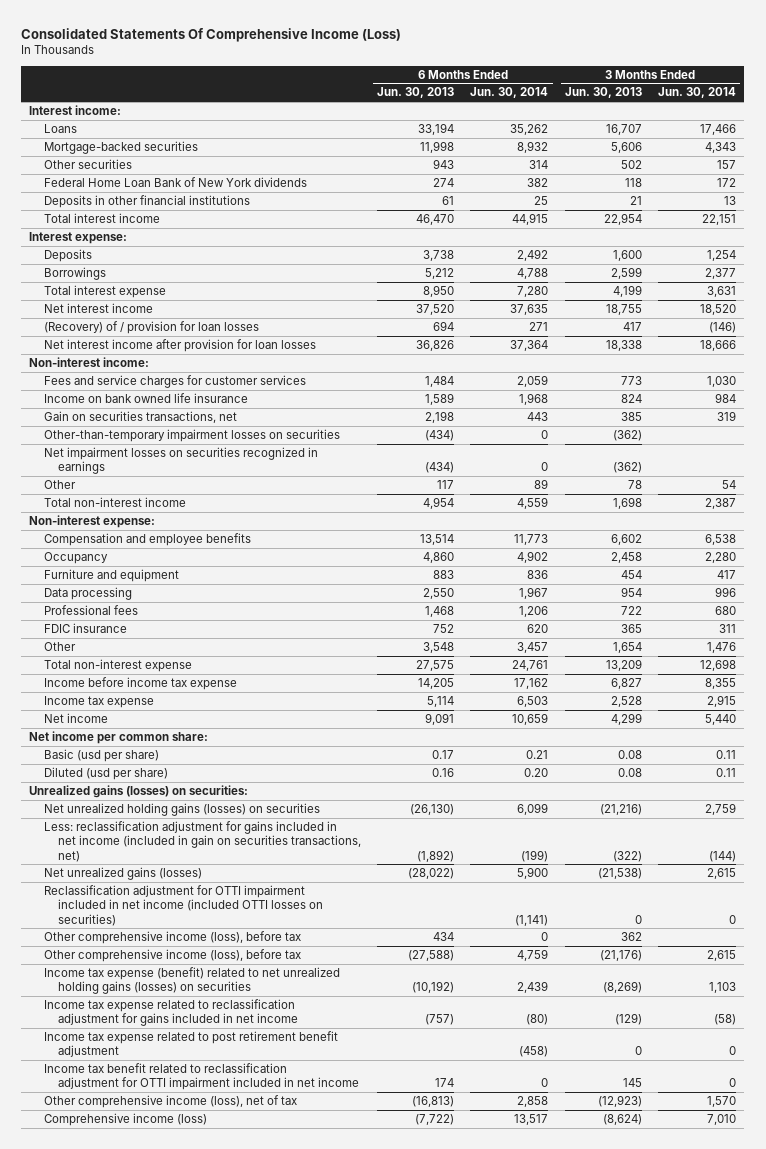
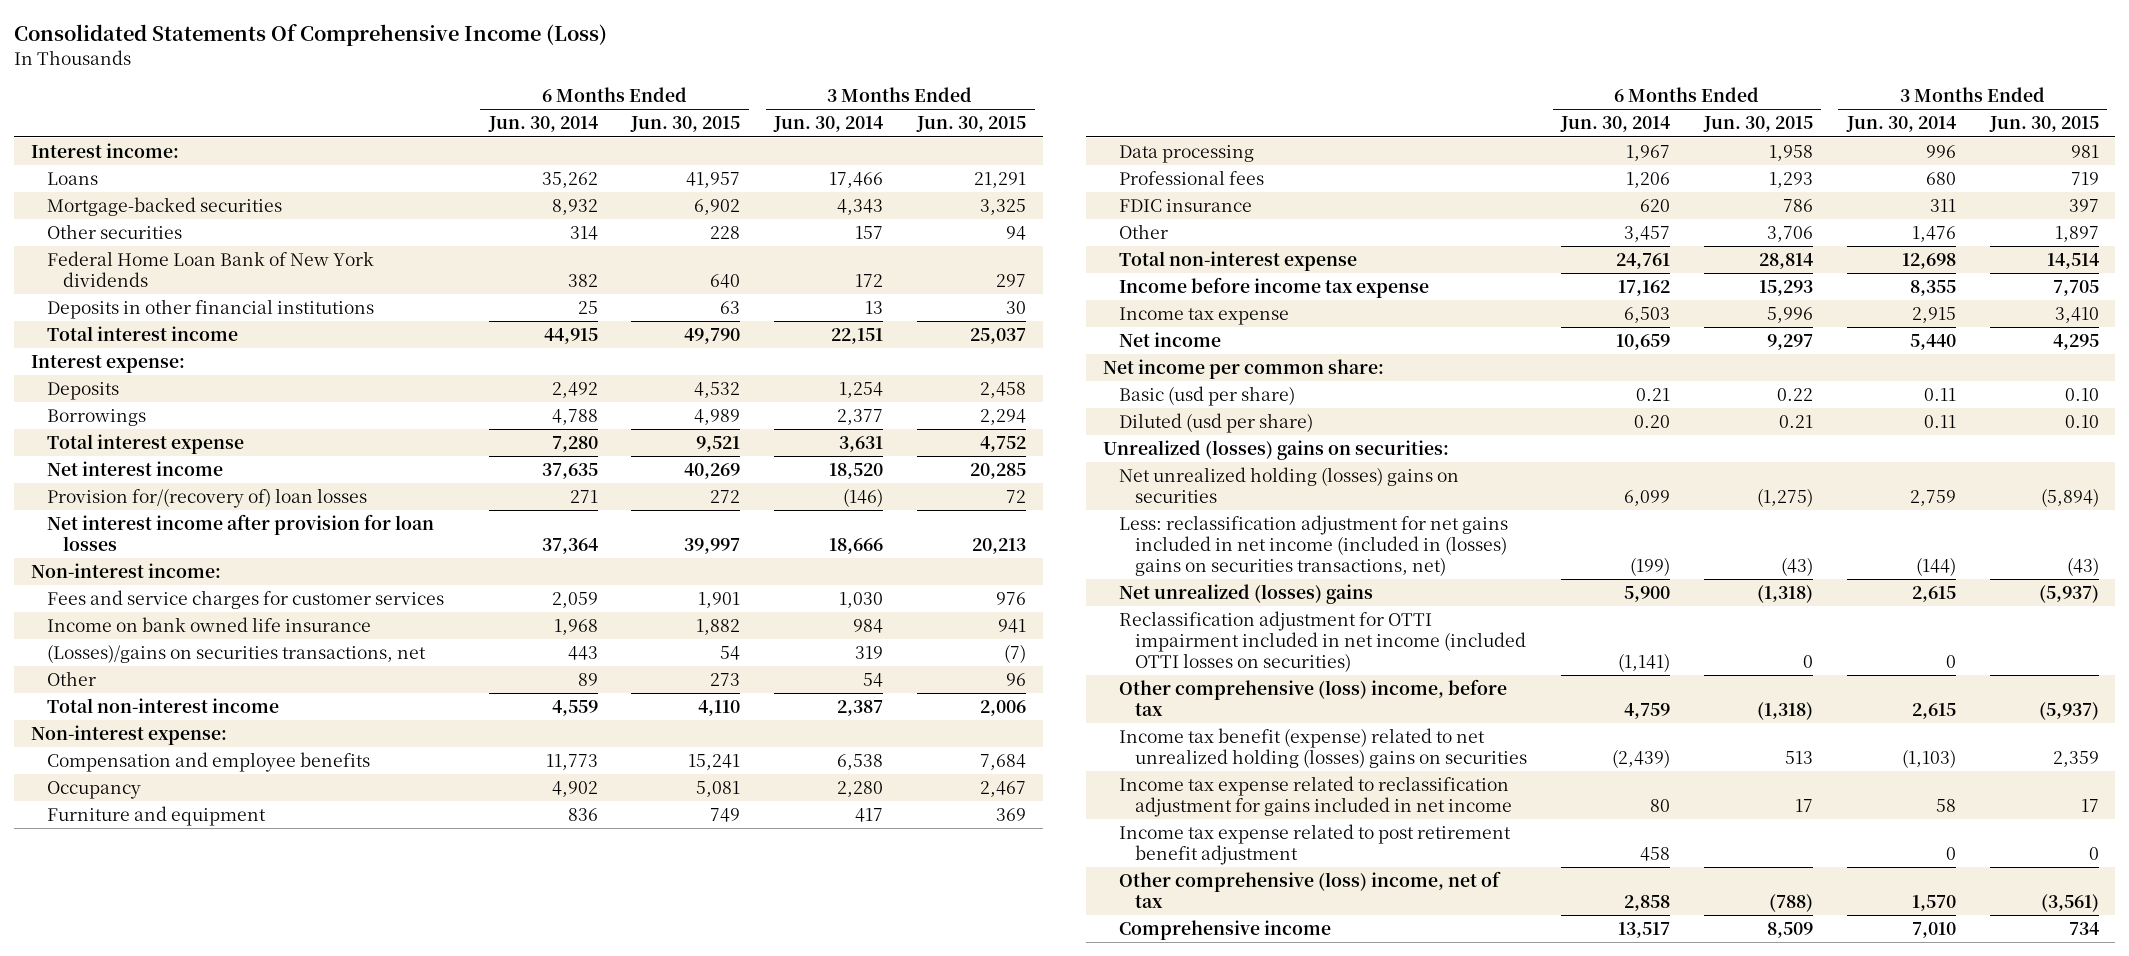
[377,87,455,99] Jun. 30, 2013 -> none
[564,87,642,99] Jun. 30, 2013 -> none
none -> [630,116,741,133] Jun. 30, 2015
none -> [916,116,1027,133] Jun. 30, 2015
[43,320,259,334] (Recovery) of / provision for loan losses -> [46,488,367,509] Provision for/(recovery of) loan losses
[43,428,340,442] Other-than-temporary impairment losses on securities -> none
[43,446,318,475] Net impairment losses on securities recognized in earnings -> none
[43,410,237,423] Gain on securities transactions, net -> [46,644,426,664] (Losses)/gains on securities transactions, net
[29,784,249,798] Unrealized gains (losses) on securities: -> [1103,440,1450,461] Unrealized (losses) gains on securities:
[43,802,320,816] Net unrealized holding gains (losses) on securities -> [1119,467,1460,503] Net unrealized holding (losses) gains on securities
[43,820,361,862] Less: reclassification adjustment for gains included in net income (included in gain on securities transactions, net) -> [1119,515,1509,576] Less: reclassification adjustment for net gains included in net income (included in (losses) gains on securities transactions, net)
[43,866,202,880] Net unrealized gains (losses) -> [1119,584,1374,605] Net unrealized (losses) gains
[43,930,301,944] Other comprehensive income (loss), before tax -> none
[43,1062,359,1091] Income tax benefit related to reclassification adjustment for OTTI impairment included in net income -> none
[43,948,301,962] Other comprehensive income (loss), before tax -> [1119,679,1508,716] Other comprehensive (loss) income, before tax
[43,966,340,995] Income tax expense (benefit) related to net unrealized holding gains (losses) on securities -> [1119,728,1528,768] Income tax benefit (expense) related to net unrealized holding (losses) gains on securities
[517,981,549,994] 2,439 -> [1612,748,1671,768] (2,439)
[709,982,737,994] 1,103 -> [1901,748,1956,768] (1,103)
[526,1014,549,1026] (80) -> [1650,798,1671,812] 80
[714,1014,737,1026] (58) -> [1935,798,1956,812] 58
[519,1046,549,1058] (458) -> [1640,846,1671,861] 458
[43,1094,297,1108] Other comprehensive income (loss), net of tax -> [1119,871,1502,908] Other comprehensive (loss) income, net of tax
[43,1112,207,1126] Comprehensive income (loss) -> [1119,920,1332,941] Comprehensive income

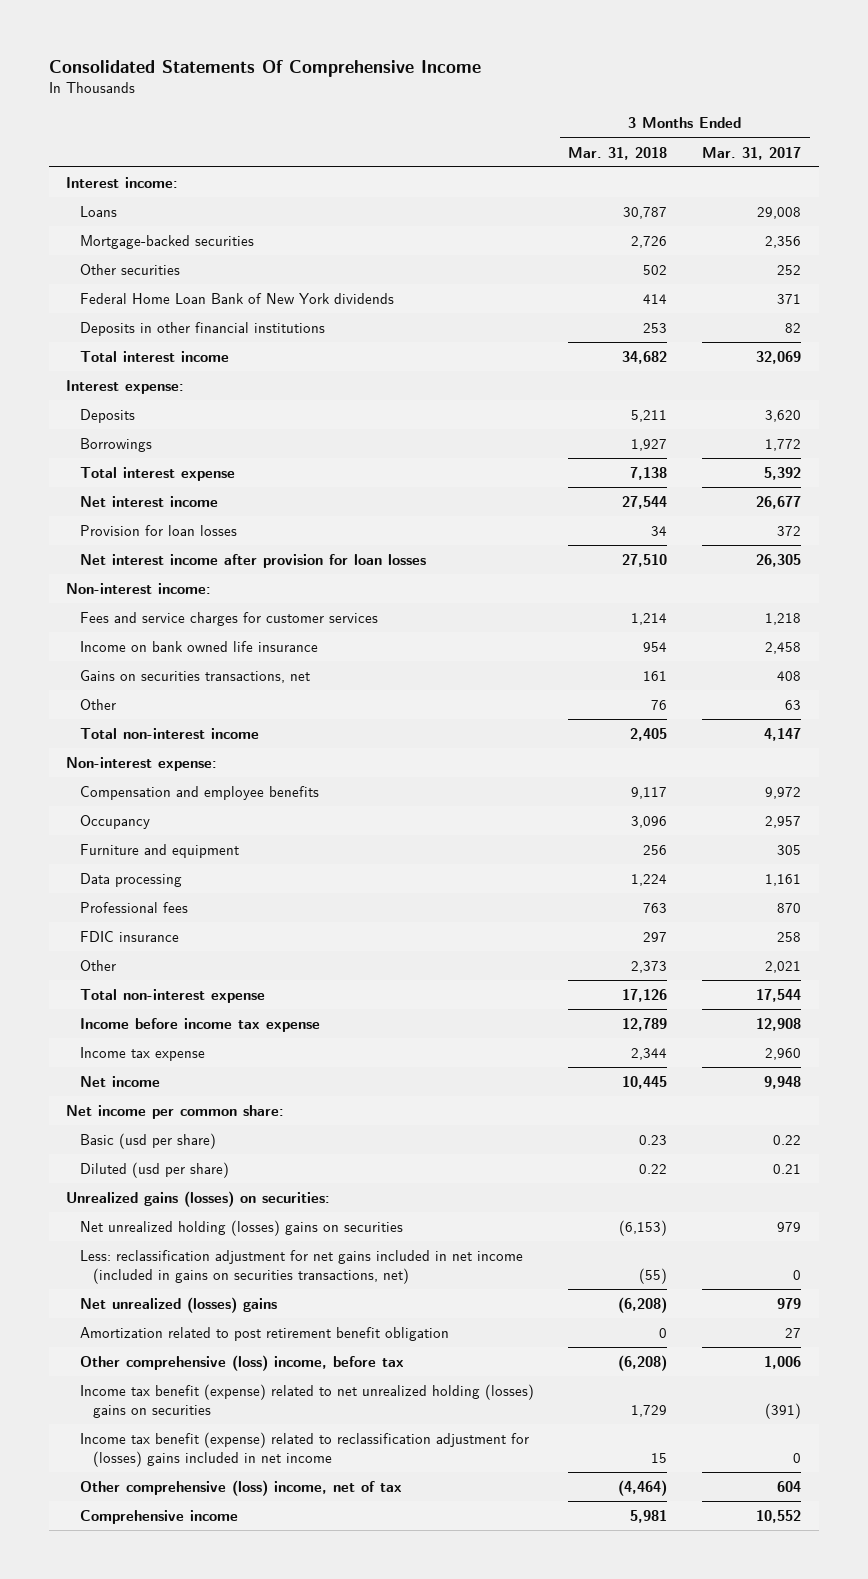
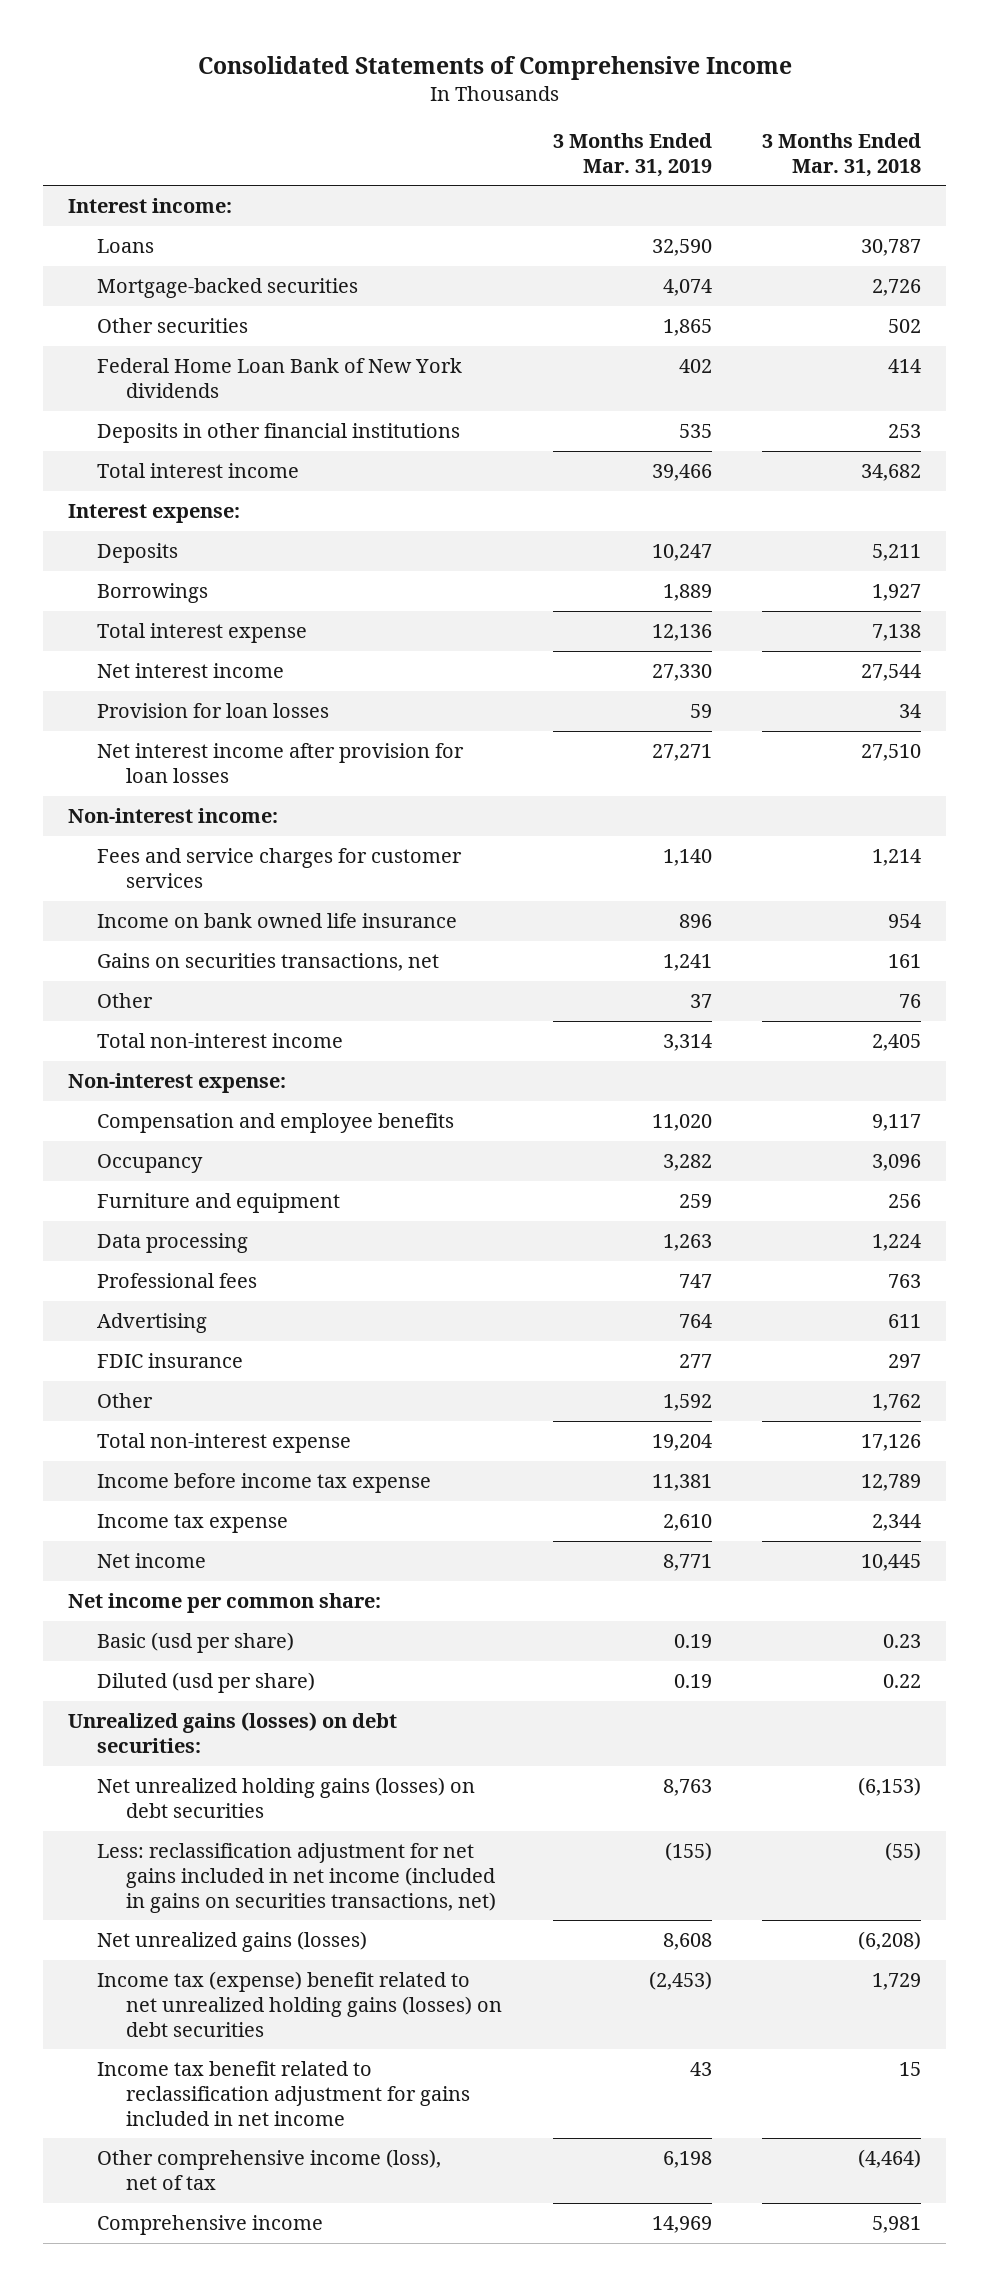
[48,59,481,77] Consolidated Statements Of Comprehensive Income -> [197,55,792,80] Consolidated Statements of Comprehensive Income
[702,146,802,160] Mar. 31, 2017 -> none
none -> [552,132,712,177] 3 Months Ended Mar. 31, 2019
none -> [96,1313,207,1334] Advertising
[631,960,668,973] 2,373 -> [872,1394,922,1412] 1,762
[66,1190,331,1207] Unrealized gains (losses) on securities: -> [67,1712,397,1753] Unrealized gains (losses) on debt securities:
[79,1219,403,1236] Net unrealized holding (losses) gains on securities -> [96,1777,475,1818] Net unrealized holding gains (losses) on debt securities
[79,1326,449,1341] Amortization related to post retirement benefit obligation -> none
[79,1354,404,1371] Other comprehensive (loss) income, before tax -> none
[79,1296,277,1313] Net unrealized (losses) gains -> [96,1931,367,1953] Net unrealized gains (losses)
[79,1383,534,1418] Income tax benefit (expense) related to net unrealized holding (losses) gains on securities -> [96,1971,502,2037] Income tax (expense) benefit related to net unrealized holding gains (losses) on debt securities
[79,1431,529,1467] Income tax benefit (expense) related to reclassification adjustment for (losses) gains included in net income -> [96,2061,470,2126] Income tax benefit related to reclassification adjustment for gains included in net income
[79,1479,402,1496] Other comprehensive (loss) income, net of tax -> [96,2149,441,2190] Other comprehensive income (loss), net of tax

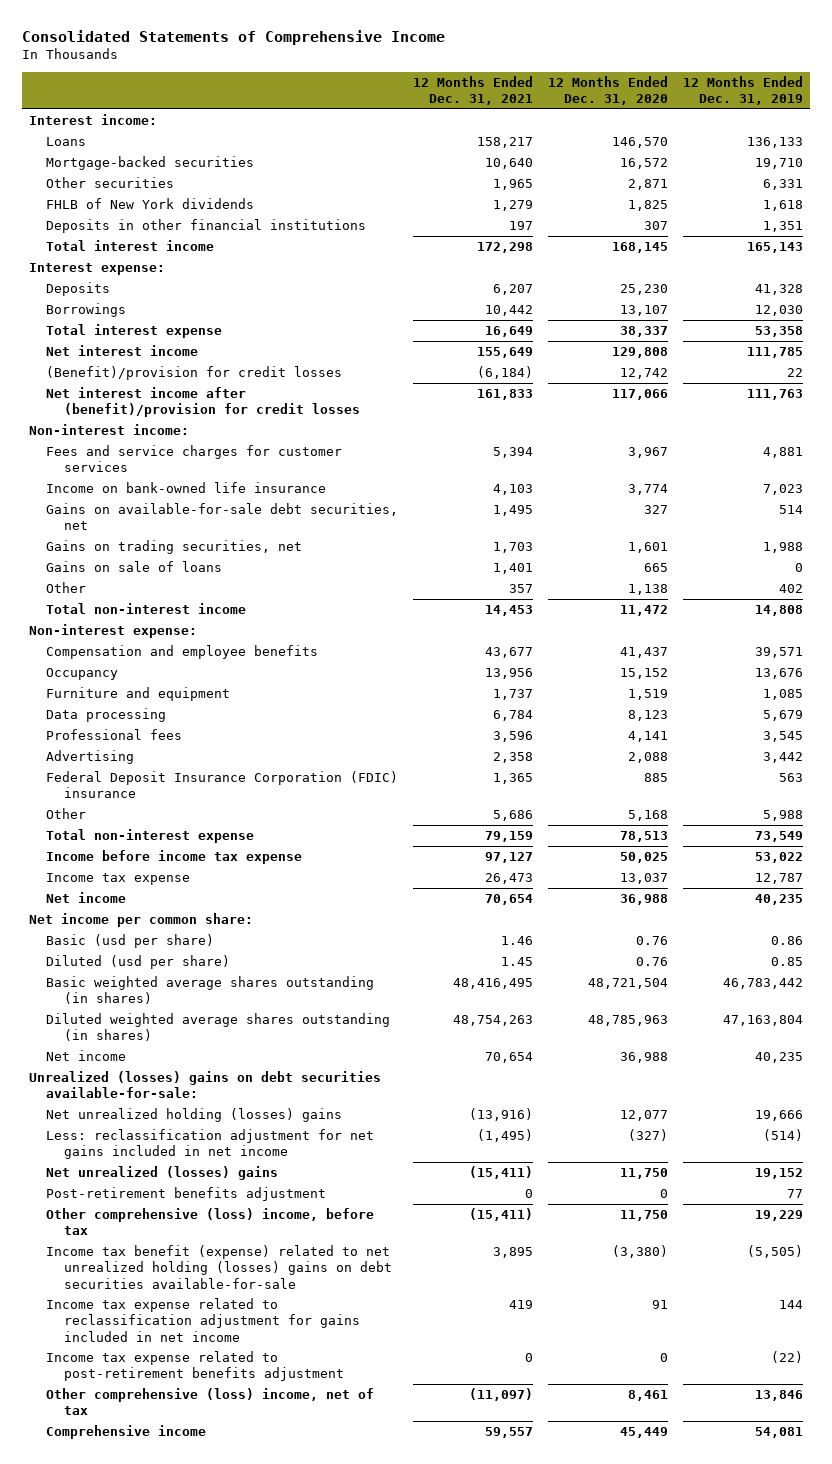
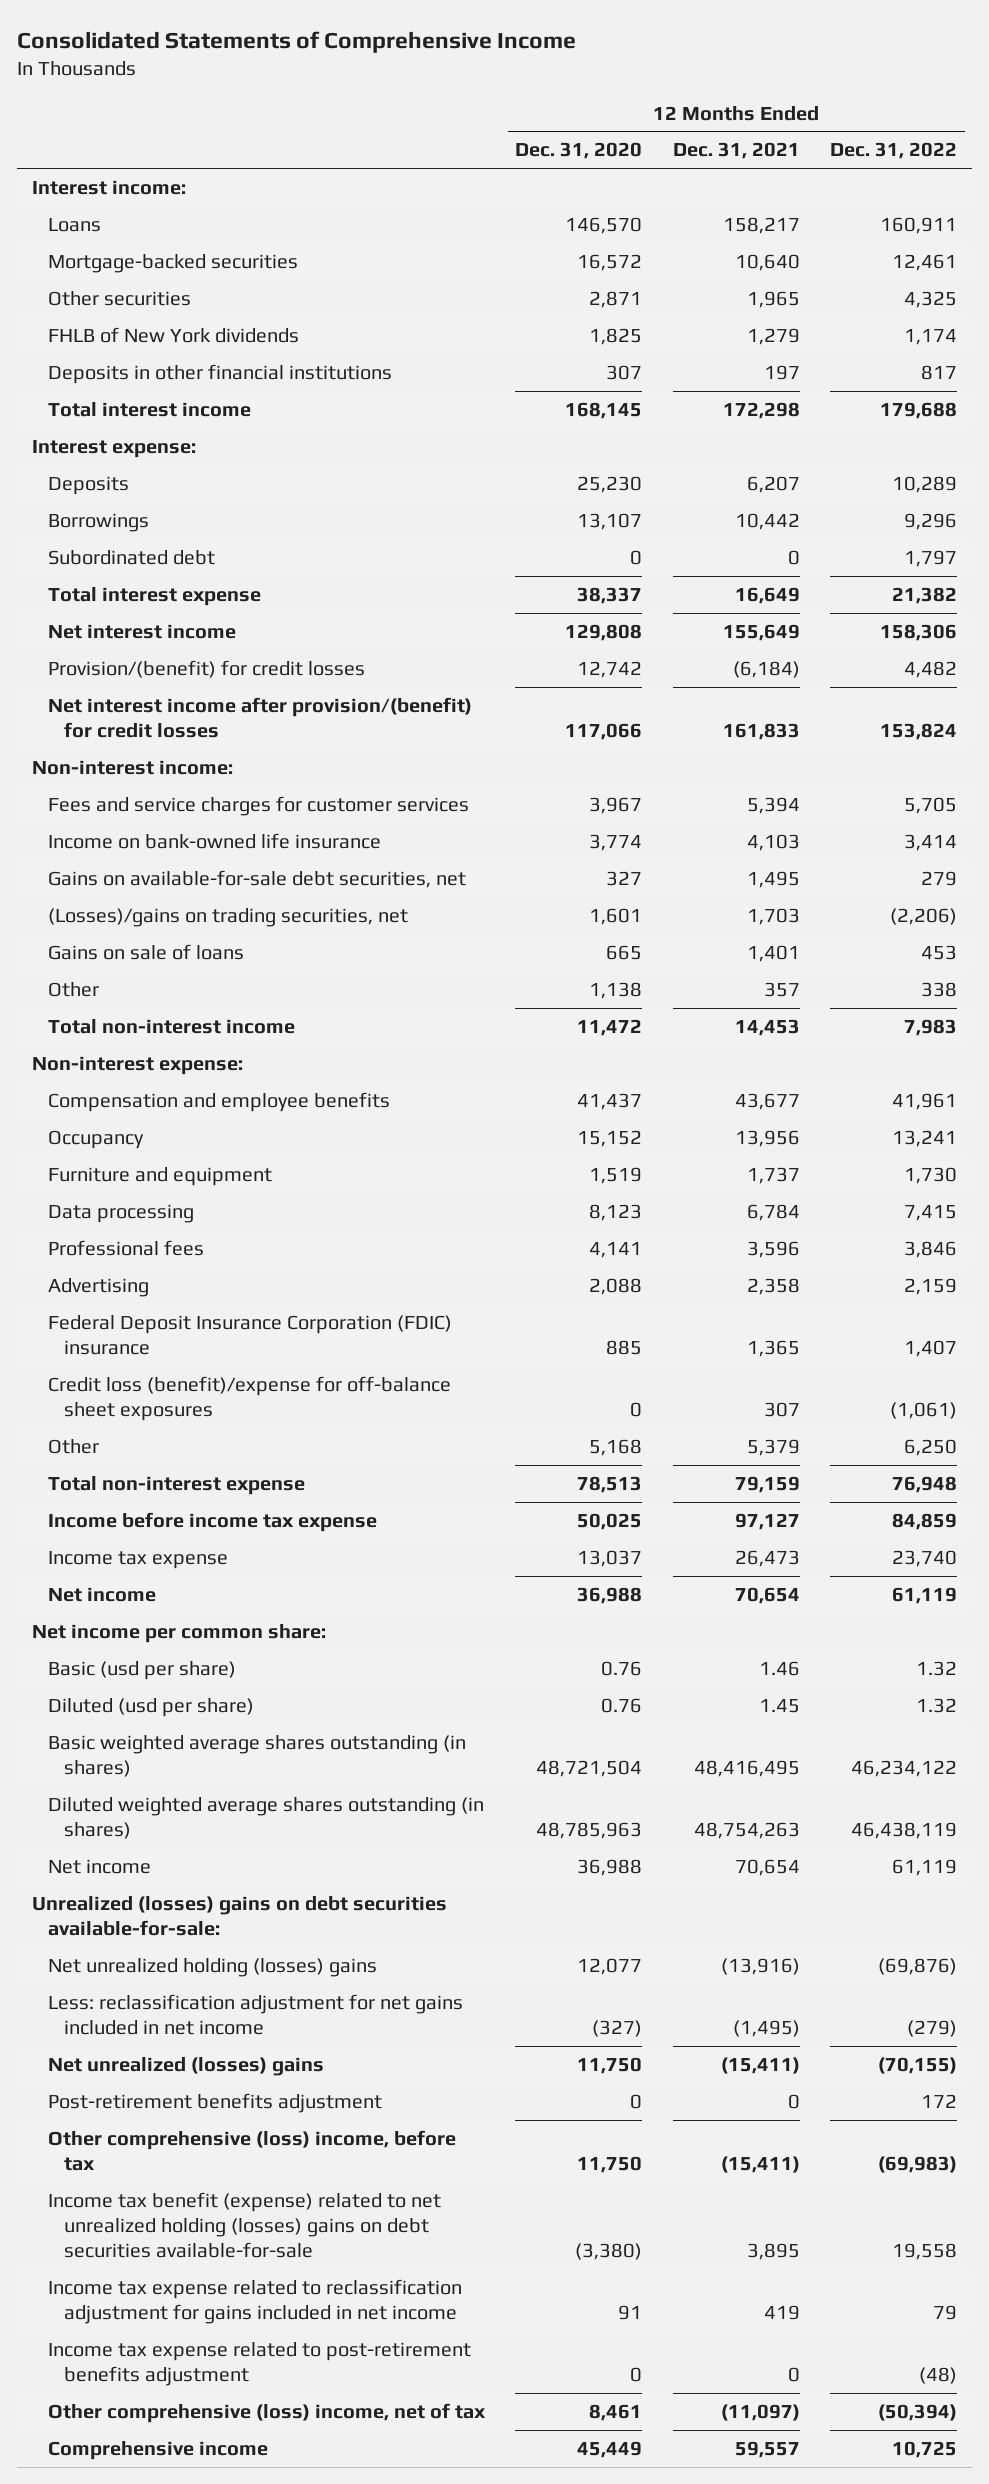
[682,75,803,106] 12 Months Ended Dec. 31, 2019 -> none
none -> [830,142,958,160] Dec. 31, 2022
none -> [48,549,216,565] Subordinated debt
[46,366,343,381] (Benefit)/provision for credit losses -> [48,659,366,678] Provision/(benefit) for credit losses
[46,387,360,418] Net interest income after (benefit)/provision for credit losses -> [48,696,473,739] Net interest income after provision/(benefit) for credit losses
[46,540,303,555] Gains on trading securities, net -> [48,907,409,927] (Losses)/gains on trading securities, net
none -> [48,1375,452,1422] Credit loss (benefit)/expense for off-balance sheet exposures
[493,810,534,822] 5,686 -> [746,1438,800,1456] 5,379

